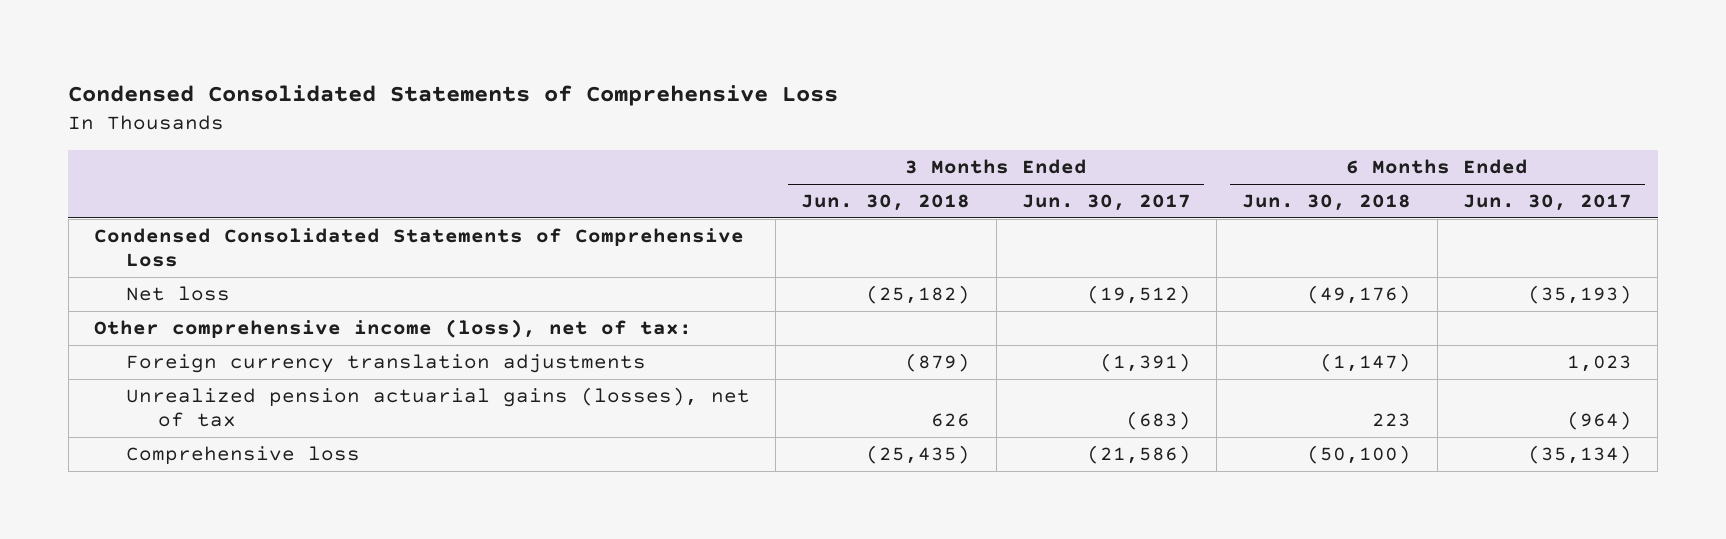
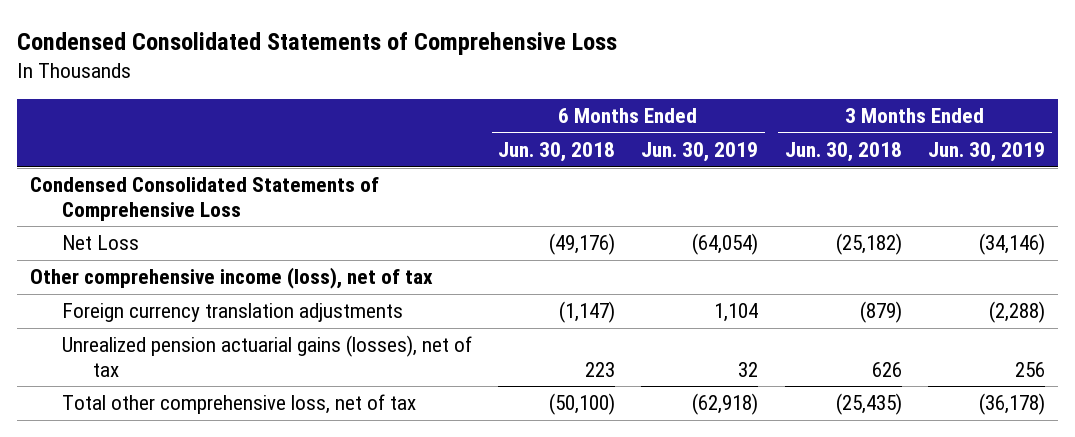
[1021,194,1191,212] Jun. 30, 2017 -> none
[1462,194,1632,212] Jun. 30, 2017 -> none
none -> [641,142,759,163] Jun. 30, 2019
none -> [927,142,1045,163] Jun. 30, 2019
[125,286,230,302] Net loss -> [61,235,139,251] Net Loss
[93,319,692,339] Other comprehensive income (loss), net of tax: -> [30,267,434,290] Other comprehensive income (loss), net of tax
[125,446,360,466] Comprehensive loss -> [61,394,416,415] Total other comprehensive loss, net of tax

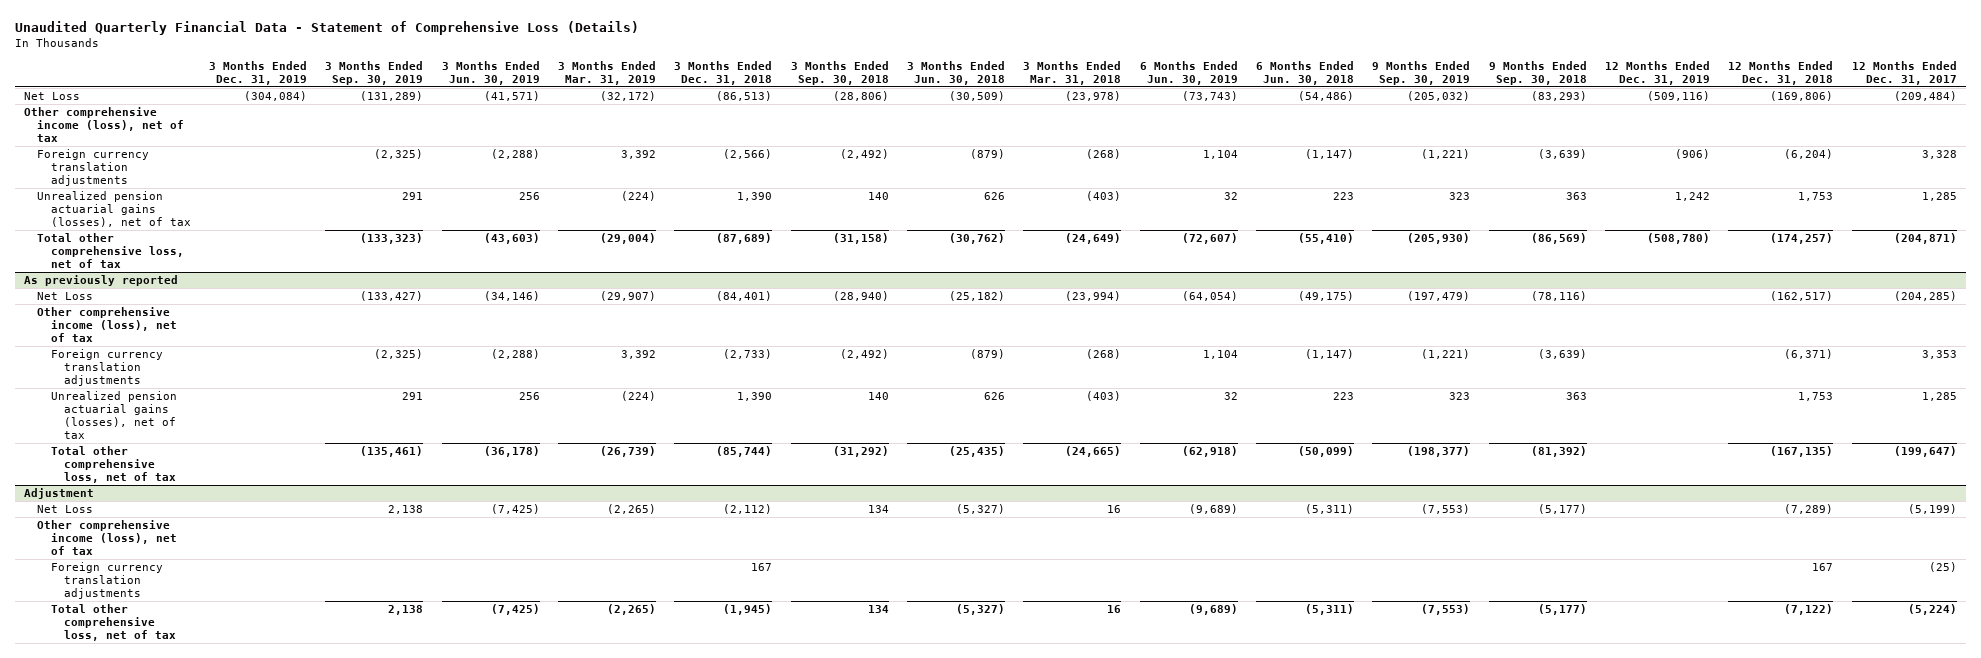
[17,31,618,55] Condensed Consolidated Statements of Comprehensive Loss -> [14,20,639,35] Unaudited Quarterly Financial Data - Statement of Comprehensive Loss (Details)
none -> [208,60,307,85] 3 Months Ended Dec. 31, 2019
none -> [325,60,424,85] 3 Months Ended Sep. 30, 2019
none -> [557,60,656,85] 3 Months Ended Mar. 31, 2019
none -> [674,60,773,85] 3 Months Ended Dec. 31, 2018
none -> [790,60,889,85] 3 Months Ended Sep. 30, 2018
none -> [1023,60,1122,85] 3 Months Ended Mar. 31, 2018
none -> [1372,60,1471,85] 9 Months Ended Sep. 30, 2019
none -> [1488,60,1587,85] 9 Months Ended Sep. 30, 2018
none -> [1605,60,1711,85] 12 Months Ended Dec. 31, 2019
none -> [1728,60,1834,85] 12 Months Ended Dec. 31, 2018
none -> [1851,60,1957,85] 12 Months Ended Dec. 31, 2017
[30,177,380,221] Condensed Consolidated Statements of Comprehensive Loss -> none
[549,233,616,256] (49,176) -> [1298,91,1355,102] (54,486)
[692,233,759,256] (64,054) -> [1181,91,1238,102] (73,743)
[835,233,902,256] (25,182) -> [948,91,1005,102] (30,509)
[978,233,1045,256] (34,146) -> [483,91,540,102] (41,571)
[549,393,616,416] (50,100) -> [1298,233,1355,245] (55,410)
[692,393,759,416] (62,918) -> [1181,233,1238,245] (72,607)
[835,393,902,416] (25,435) -> [948,233,1005,245] (30,762)
[978,393,1045,416] (36,178) -> [483,233,540,245] (43,603)
none -> [23,275,178,287] As previously reported
none -> [37,292,94,301] Net Loss
none -> [37,307,177,342] Other comprehensive income (loss), net of tax
none -> [50,349,163,386] Foreign currency translation adjustments
none -> [50,391,177,439] Unrealized pension actuarial gains (losses), net of tax
none -> [50,446,176,483] Total other comprehensive loss, net of tax
none -> [23,488,94,500] Adjustment
none -> [37,505,94,514] Net Loss
none -> [37,520,177,555] Other comprehensive income (loss), net of tax
none -> [50,562,163,599] Foreign currency translation adjustments
none -> [50,604,176,641] Total other comprehensive loss, net of tax

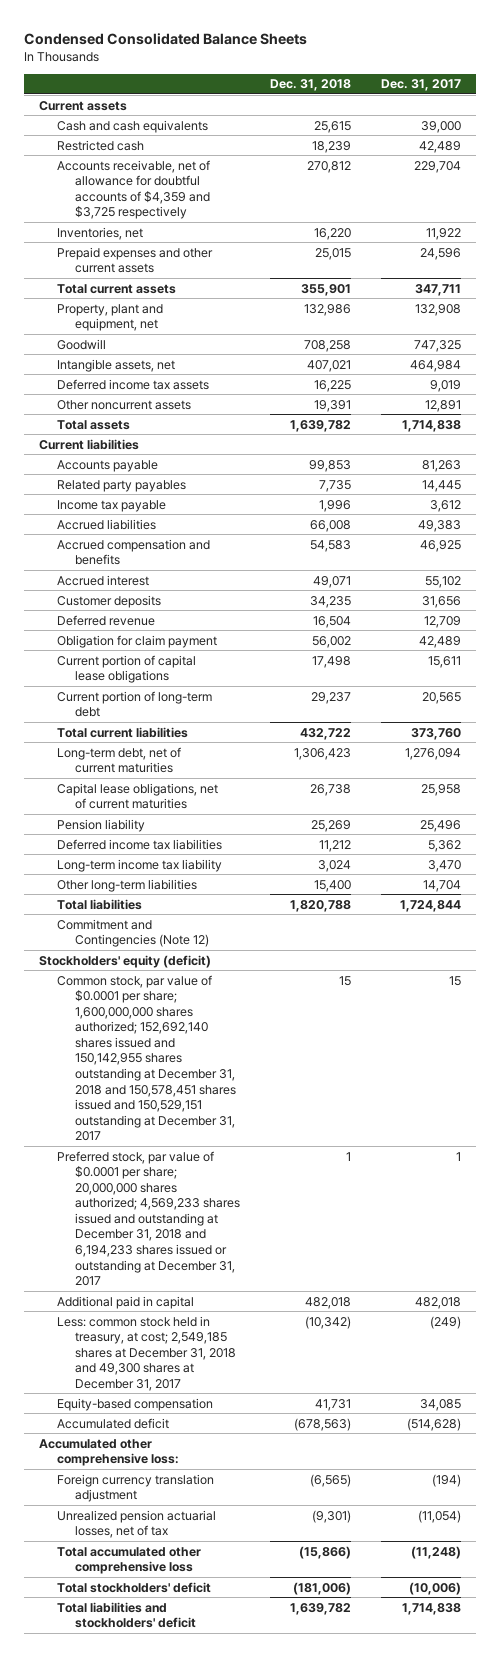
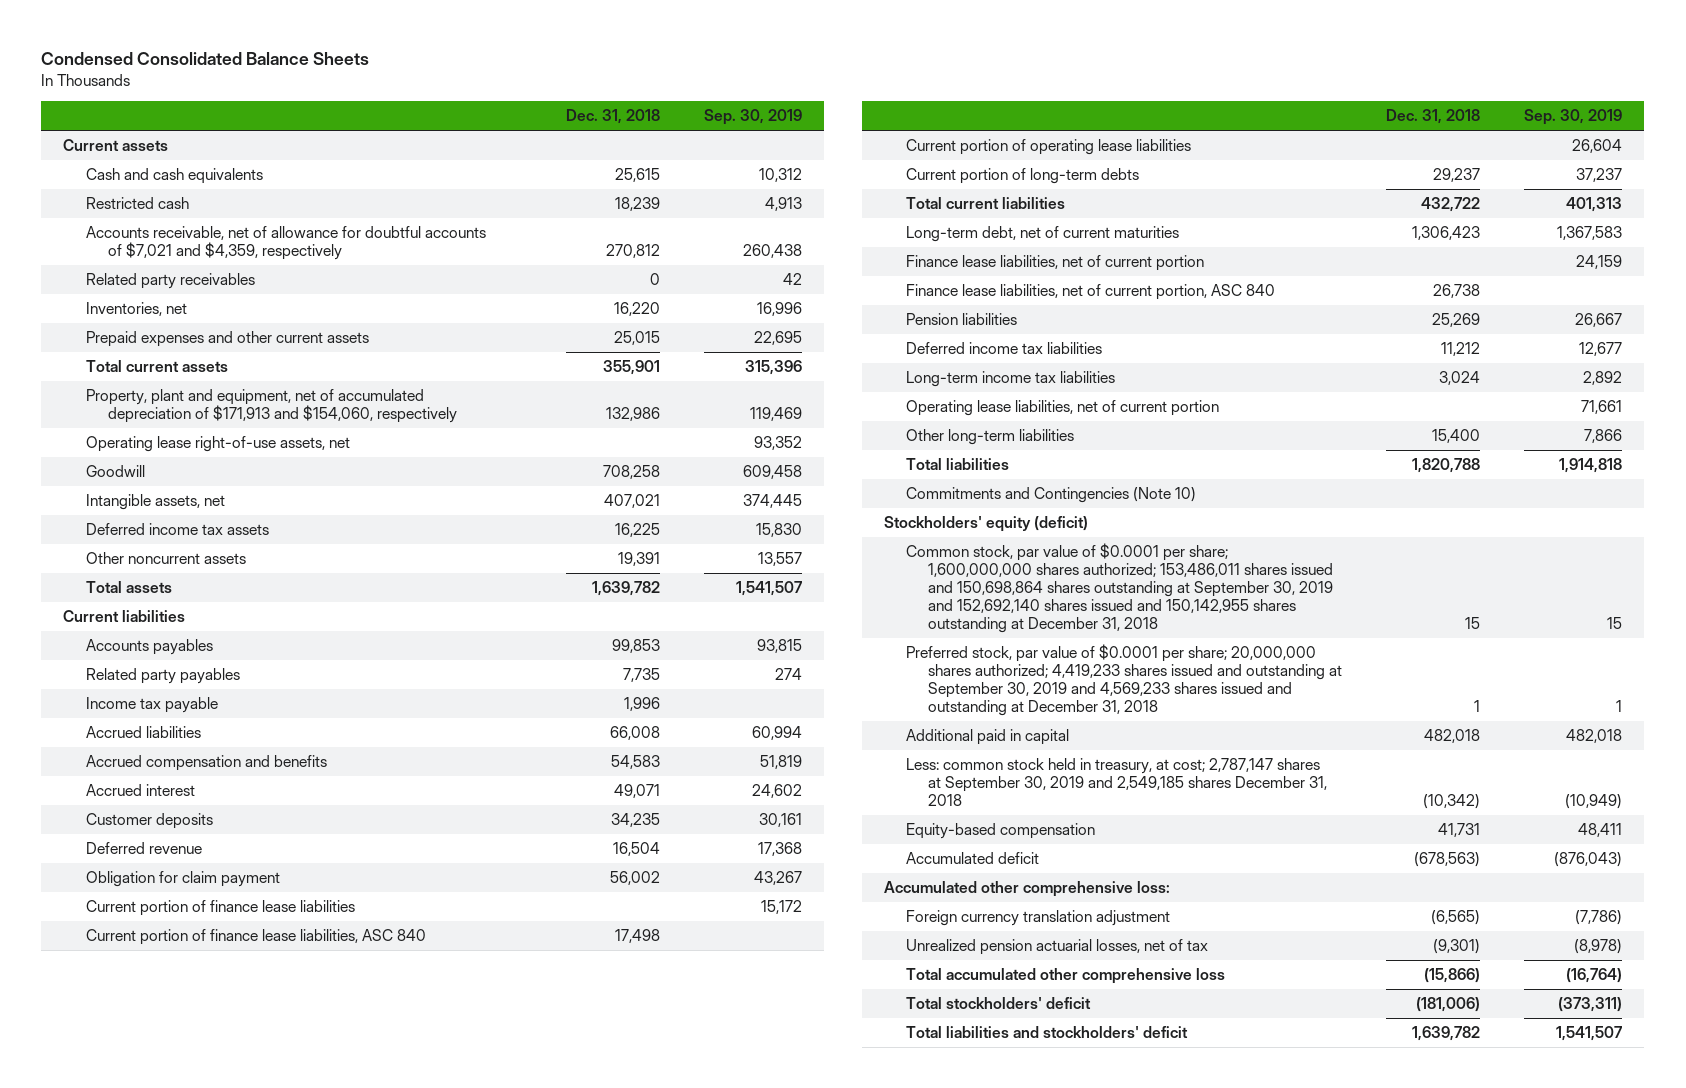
[380,79,461,92] Dec. 31, 2017 -> none
none -> [703,109,802,126] Sep. 30, 2019
[57,159,211,220] Accounts receivable, net of allowance for doubtful accounts of $4,359 and $3,725 respectively -> [85,226,486,261] Accounts receivable, net of allowance for doubtful accounts of $7,021 and $4,359, respectively
none -> [85,273,255,290] Related party receivables
[57,303,164,332] Property, plant and equipment, net -> [85,389,457,424] Property, plant and equipment, net of accumulated depreciation of $171,913 and $154,060, respectively
none -> [85,436,350,453] Operating lease right-of-use assets, net
[57,459,159,472] Accounts payable -> [85,639,213,656] Accounts payables
none -> [85,900,355,917] Current portion of finance lease liabilities
[57,654,197,684] Current portion of capital lease obligations -> [85,929,426,946] Current portion of finance lease liabilities, ASC 840
none -> [906,139,1192,156] Current portion of operating lease liabilities
[57,690,213,718] Current portion of long-term debt -> [906,168,1140,185] Current portion of long-term debts
none -> [906,255,1205,272] Finance lease liabilities, net of current portion
[57,782,219,810] Capital lease obligations, net of current maturities -> [906,284,1276,301] Finance lease liabilities, net of current portion, ASC 840
[57,818,146,832] Pension liability -> [906,313,1018,326] Pension liabilities
[57,858,223,872] Long-term income tax liability -> [906,371,1116,388] Long-term income tax liabilities
none -> [906,400,1220,417] Operating lease liabilities, net of current portion
[57,918,210,948] Commitment and Contingencies (Note 12) -> [906,487,1197,504] Commitments and Contingencies (Note 10)
[57,974,237,1142] Common stock, par value of $0.0001 per share; 1,600,000,000 shares authorized; 152,692,140 shares issued and 150,142,955 shares outstanding at December 31, 2018 and 150,578,451 shares issued and 150,529,151 outstanding at December 31, 2017 -> [906,543,1334,634] Common stock, par value of $0.0001 per share; 1,600,000,000 shares authorized; 153,486,011 shares issued and 150,698,864 shares outstanding at September 30, 2019 and 152,692,140 shares issued and 150,142,955 shares outstanding at December 31, 2018
[57,1150,241,1287] Preferred stock, par value of $0.0001 per share; 20,000,000 shares authorized; 4,569,233 shares issued and outstanding at December 31, 2018 and 6,194,233 shares issued or outstanding at December 31, 2017 -> [906,644,1343,717] Preferred stock, par value of $0.0001 per share; 20,000,000 shares authorized; 4,419,233 shares issued and outstanding at September 30, 2019 and 4,569,233 shares issued and outstanding at December 31, 2018
[57,1315,237,1391] Less: common stock held in treasury, at cost; 2,549,185 shares at December 31, 2018 and 49,300 shares at December 31, 2017 -> [906,758,1328,807] Less: common stock held in treasury, at cost; 2,787,147 shares at September 30, 2019 and 2,549,185 shares December 31, 2018

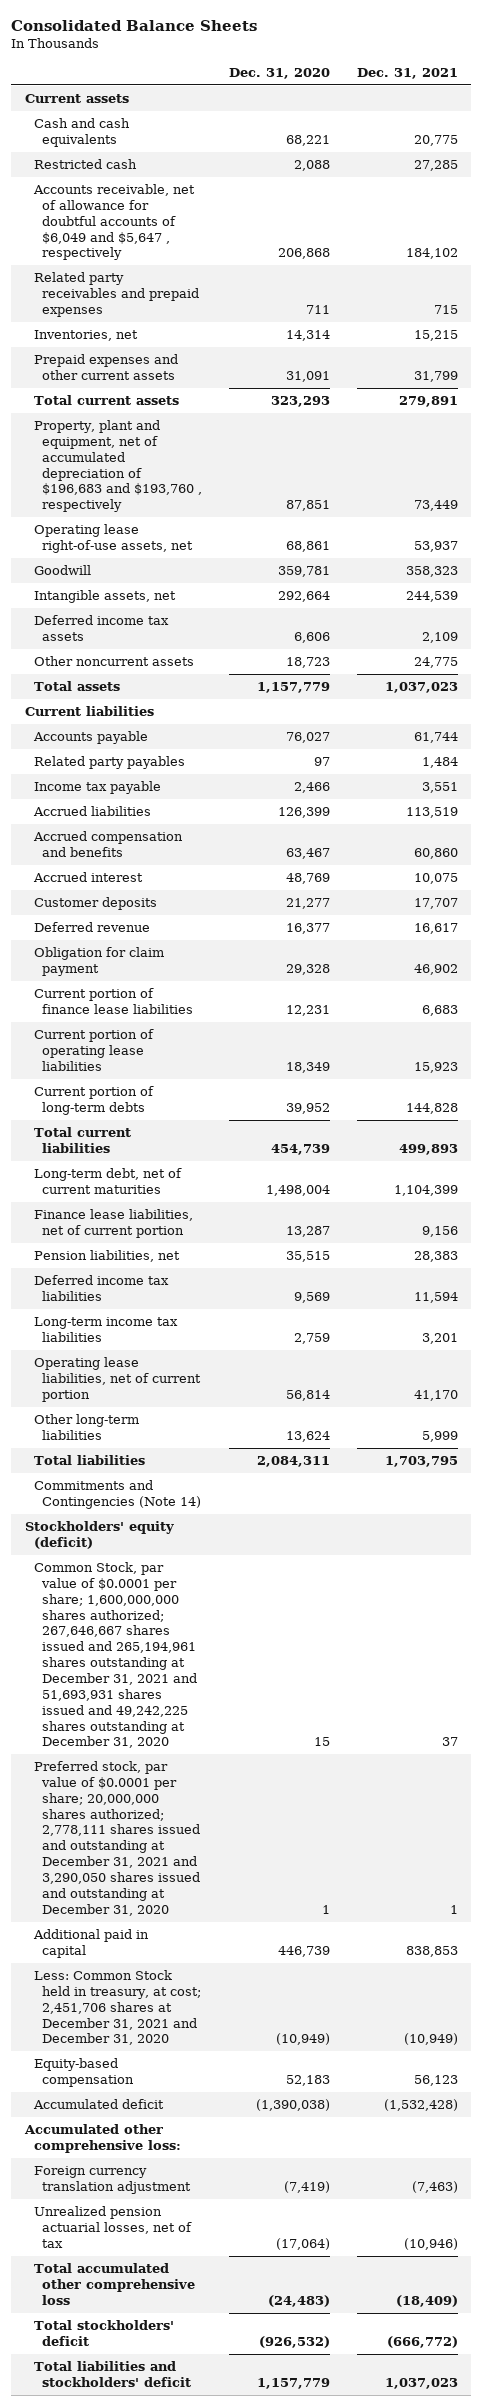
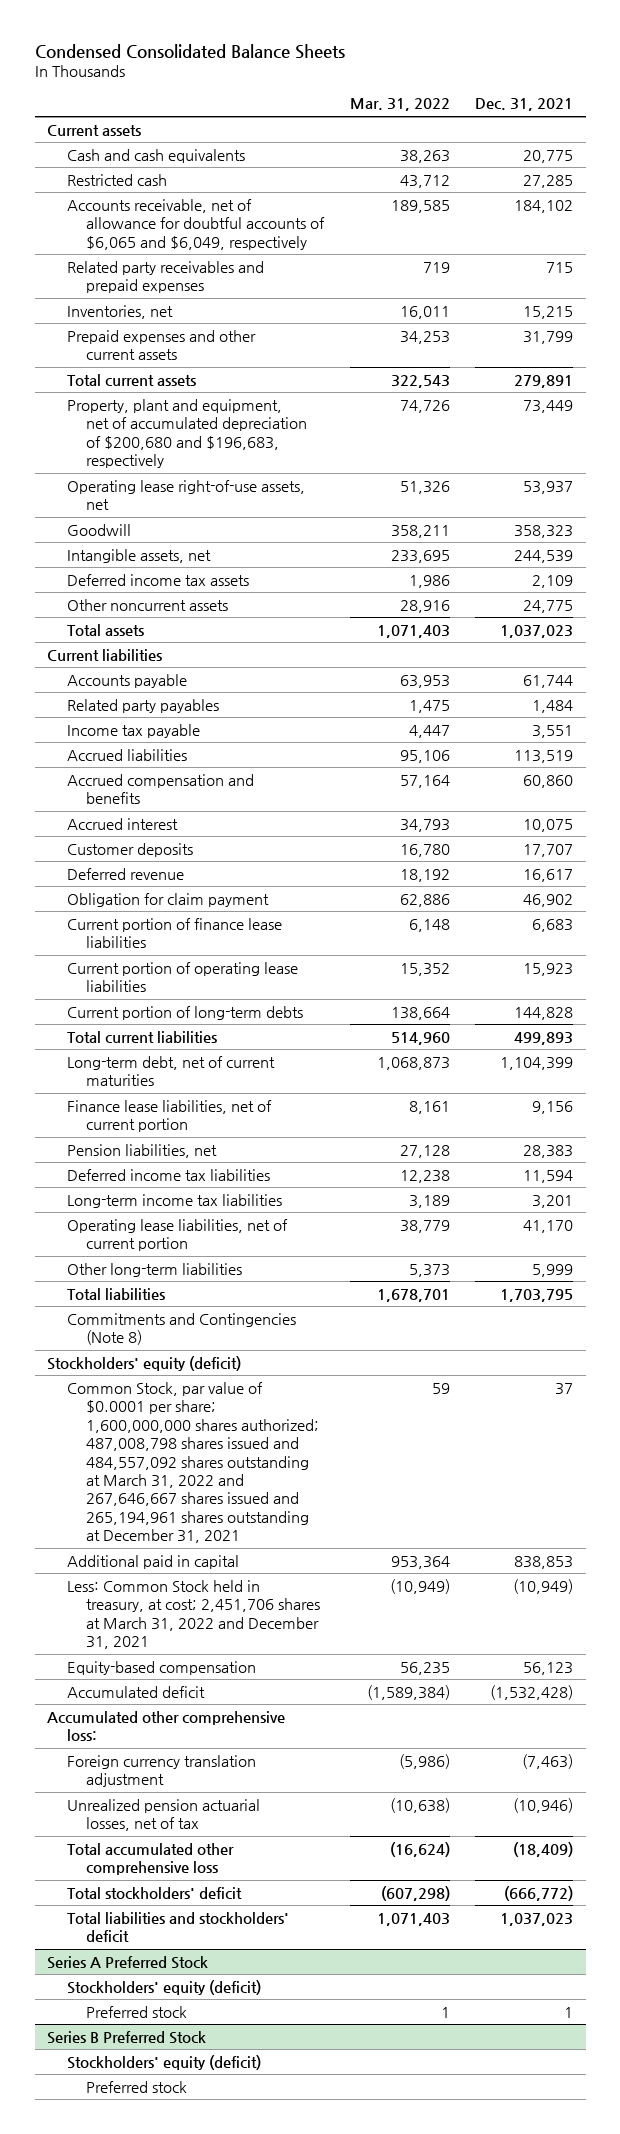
[11,19,258,31] Consolidated Balance Sheets -> [34,43,345,59] Condensed Consolidated Balance Sheets
[228,67,330,79] Dec. 31, 2020 -> none
none -> [349,98,450,112] Mar. 31, 2022
[32,183,195,261] Accounts receivable, net of allowance for doubtful accounts of $6,049 and $5,647 , respectively -> [66,198,326,250] Accounts receivable, net of allowance for doubtful accounts of $6,065 and $6,049, respectively
[33,419,203,513] Property, plant and equipment, net of accumulated depreciation of $196,683 and $193,760 , respectively -> [66,398,308,469] Property, plant and equipment, net of accumulated depreciation of $200,680 and $196,683, respectively
[33,1479,202,1509] Commitments and Contingencies (Note 14) -> [66,1312,296,1346] Commitments and Contingencies (Note 8)
[33,1760,201,1916] Preferred stock, par value of $0.0001 per share; 20,000,000 shares authorized; 2,778,111 shares issued and outstanding at December 31, 2021 and 3,290,050 shares issued and outstanding at December 31, 2020 -> none
[33,1561,198,1749] Common Stock, par value of $0.0001 per share; 1,600,000,000 shares authorized; 267,646,667 shares issued and 265,194,961 shares outstanding at December 31, 2021 and 51,693,931 shares issued and 49,242,225 shares outstanding at December 31, 2020 -> [66,1381,320,1544] Common Stock, par value of $0.0001 per share; 1,600,000,000 shares authorized; 487,008,798 shares issued and 484,557,092 shares outstanding at March 31, 2022 and 267,646,667 shares issued and 265,194,961 shares outstanding at December 31, 2021
[33,1969,202,2046] Less: Common Stock held in treasury, at cost; 2,451,706 shares at December 31, 2021 and December 31, 2020 -> [66,1579,321,1650] Less: Common Stock held in treasury, at cost; 2,451,706 shares at March 31, 2022 and December 31, 2021
none -> [47,1955,209,1969] Series A Preferred Stock
none -> [66,1979,261,1995] Stockholders' equity (deficit)
none -> [86,2005,188,2018] Preferred stock
none -> [47,2030,207,2044] Series B Preferred Stock
none -> [66,2054,261,2070] Stockholders' equity (deficit)
none -> [86,2080,188,2093] Preferred stock

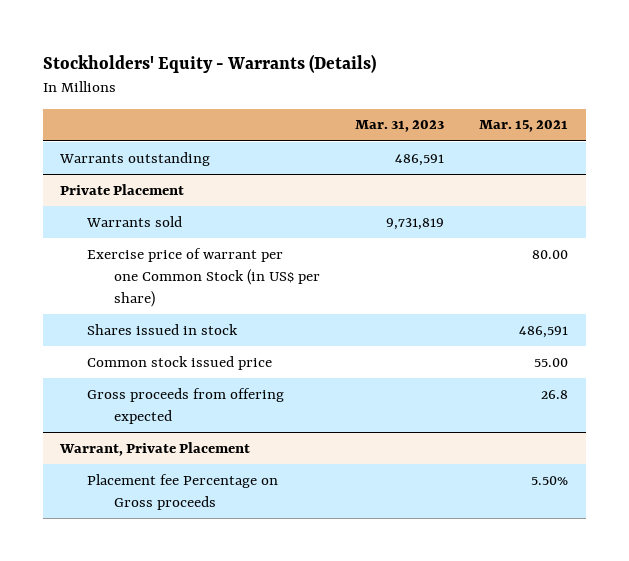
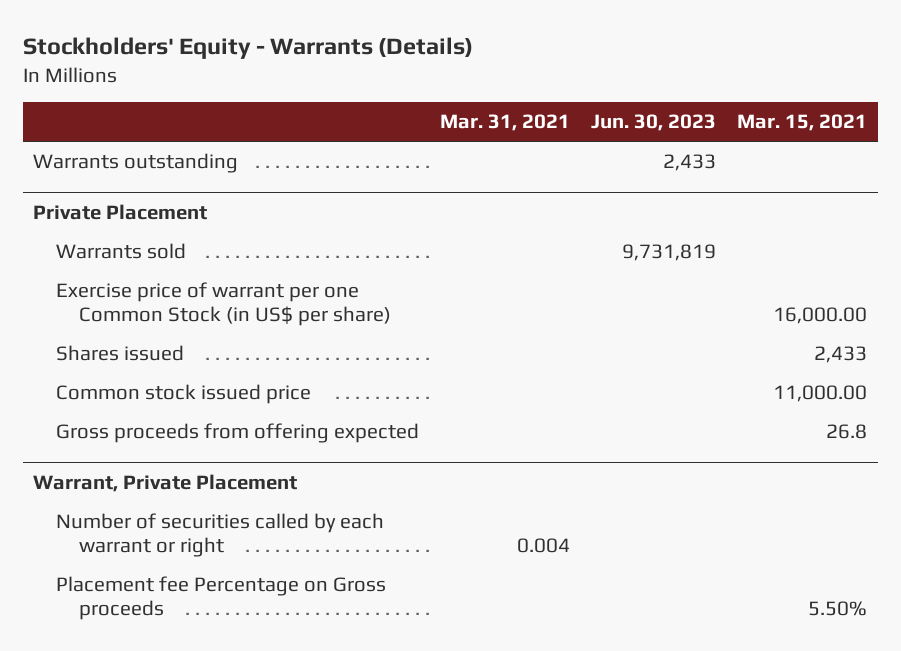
[355,120,445,133] Mar. 31, 2023 -> none
none -> [440,114,571,132] Mar. 31, 2021
none -> [591,114,717,132] Jun. 30, 2023
[532,249,569,259] 80.00 -> [773,306,868,324] 16,000.00
[87,323,239,335] Shares issued in stock -> [56,345,185,362] Shares issued
[519,325,569,338] 486,591 -> [814,346,868,364] 2,433
[534,357,569,367] 55.00 -> [773,385,868,403] 11,000.00
none -> [56,513,385,557] Number of securities called by each warrant or right

